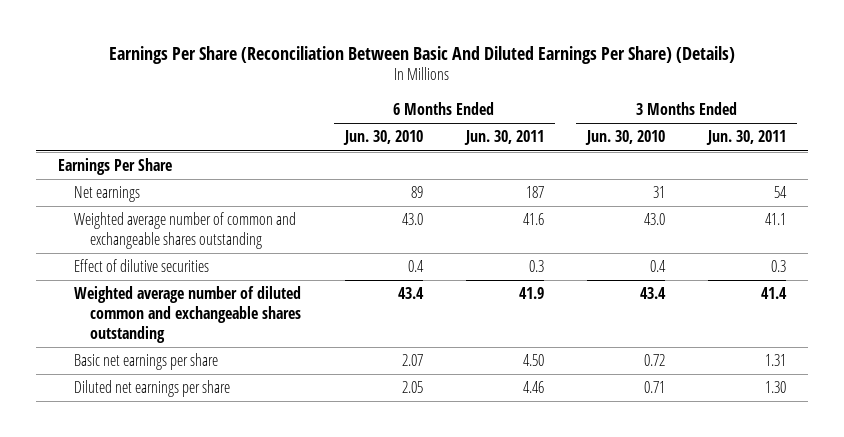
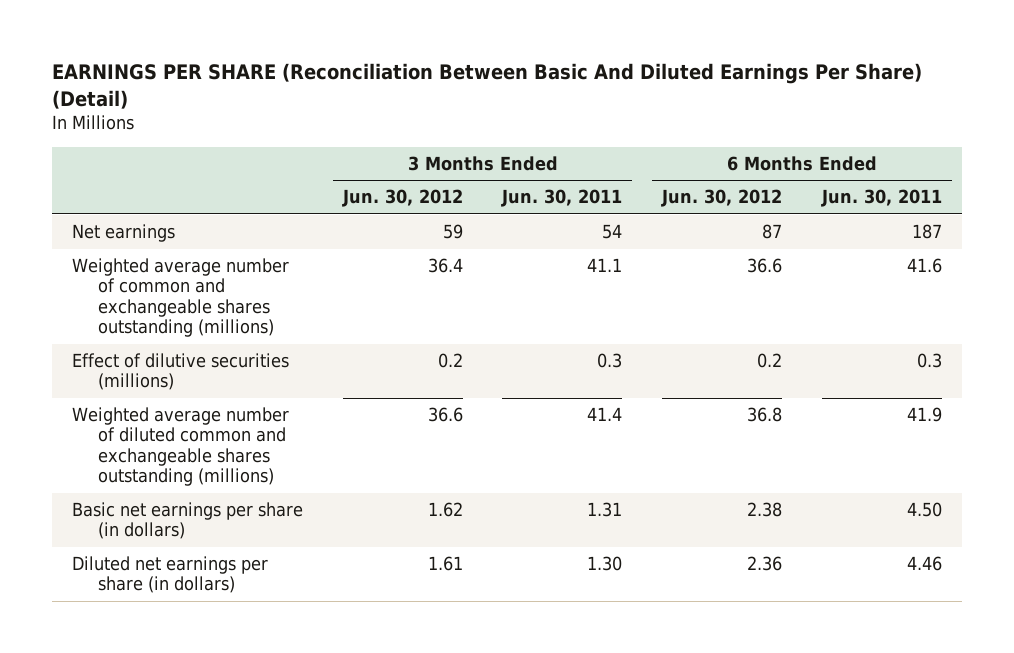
[108,45,735,64] Earnings Per Share (Reconciliation Between Basic And Diluted Earnings Per Share) (Details) -> [51,62,922,109] EARNINGS PER SHARE (Reconciliation Between Basic And Diluted Earnings Per Share) (Detail)
[342,130,423,146] Jun. 30, 2010 -> none
[585,130,666,146] Jun. 30, 2010 -> none
none -> [341,189,463,208] Jun. 30, 2012
none -> [661,189,783,208] Jun. 30, 2012
[57,158,172,176] Earnings Per Share -> none
[73,212,296,250] Weighted average number of common and exchangeable shares outstanding -> [71,258,289,338] Weighted average number of common and exchangeable shares outstanding (millions)
[73,259,209,273] Effect of dilutive securities -> [71,353,289,391] Effect of dilutive securities (millions)
[73,286,302,343] Weighted average number of diluted common and exchangeable shares outstanding -> [71,407,289,487] Weighted average number of diluted common and exchangeable shares outstanding (millions)
[73,353,218,371] Basic net earnings per share -> [71,502,303,540] Basic net earnings per share (in dollars)
[73,380,230,398] Diluted net earnings per share -> [71,556,268,594] Diluted net earnings per share (in dollars)

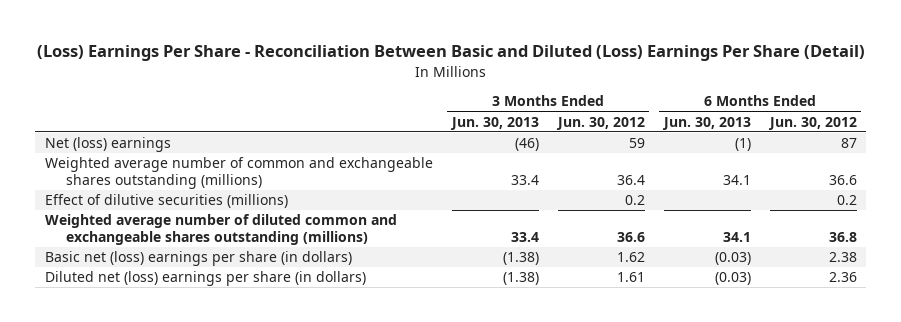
[51,62,922,109] EARNINGS PER SHARE (Reconciliation Between Basic And Diluted Earnings Per Share) (Detail) -> [36,45,865,62] (Loss) Earnings Per Share - Reconciliation Between Basic and Diluted (Loss) Earnings Per Share (Detail)
[501,189,623,208] Jun. 30, 2011 -> none
[821,189,943,208] Jun. 30, 2011 -> none
none -> [449,116,539,130] Jun. 30, 2013
none -> [661,116,751,130] Jun. 30, 2013
[71,224,175,243] Net earnings -> [44,137,171,153] Net (loss) earnings
[71,502,303,540] Basic net earnings per share (in dollars) -> [44,251,352,267] Basic net (loss) earnings per share (in dollars)
[71,556,268,594] Diluted net earnings per share (in dollars) -> [44,271,366,287] Diluted net (loss) earnings per share (in dollars)

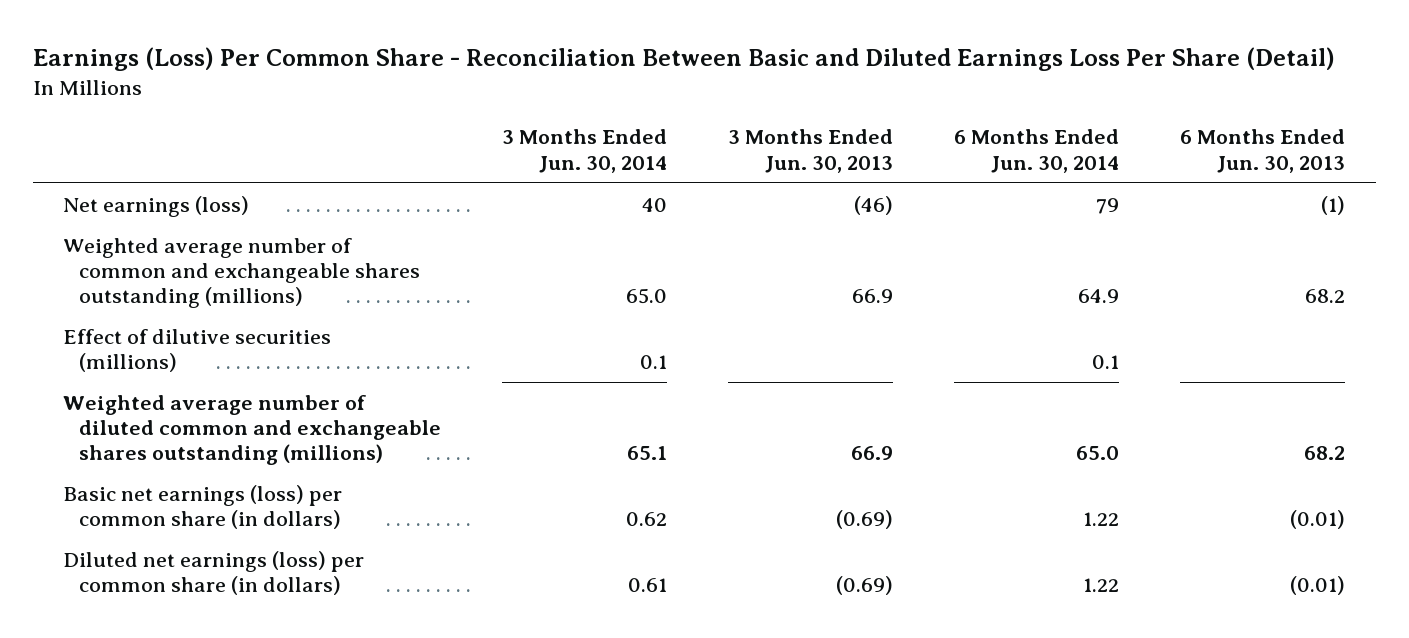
[36,45,865,62] (Loss) Earnings Per Share - Reconciliation Between Basic and Diluted (Loss) Earnings Per Share (Detail) -> [32,47,1335,72] Earnings (Loss) Per Common Share - Reconciliation Between Basic and Diluted Earnings Loss Per Share (Detail)
[555,116,645,130] Jun. 30, 2012 -> none
[767,116,857,130] Jun. 30, 2012 -> none
none -> [501,129,667,173] 3 Months Ended Jun. 30, 2014
none -> [954,129,1120,173] 6 Months Ended Jun. 30, 2014
[44,137,171,153] Net (loss) earnings -> [63,195,250,217] Net earnings (loss)
[510,174,539,185] 33.4 -> [851,289,893,304] 66.9
[722,174,751,185] 34.1 -> [1305,289,1346,304] 68.2
[510,231,539,242] 33.4 -> [850,446,893,461] 66.9
[722,231,751,242] 34.1 -> [1304,446,1346,461] 68.2
[44,251,352,267] Basic net (loss) earnings per share (in dollars) -> [63,484,343,529] Basic net earnings (loss) per common share (in dollars)
[502,252,539,266] (1.38) -> [835,509,893,529] (0.69)
[714,252,751,266] (0.03) -> [1290,509,1346,529] (0.01)
[44,271,366,287] Diluted net (loss) earnings per share (in dollars) -> [63,550,365,595] Diluted net earnings (loss) per common share (in dollars)
[502,272,539,286] (1.38) -> [835,575,893,595] (0.69)
[714,272,751,286] (0.03) -> [1290,575,1346,595] (0.01)

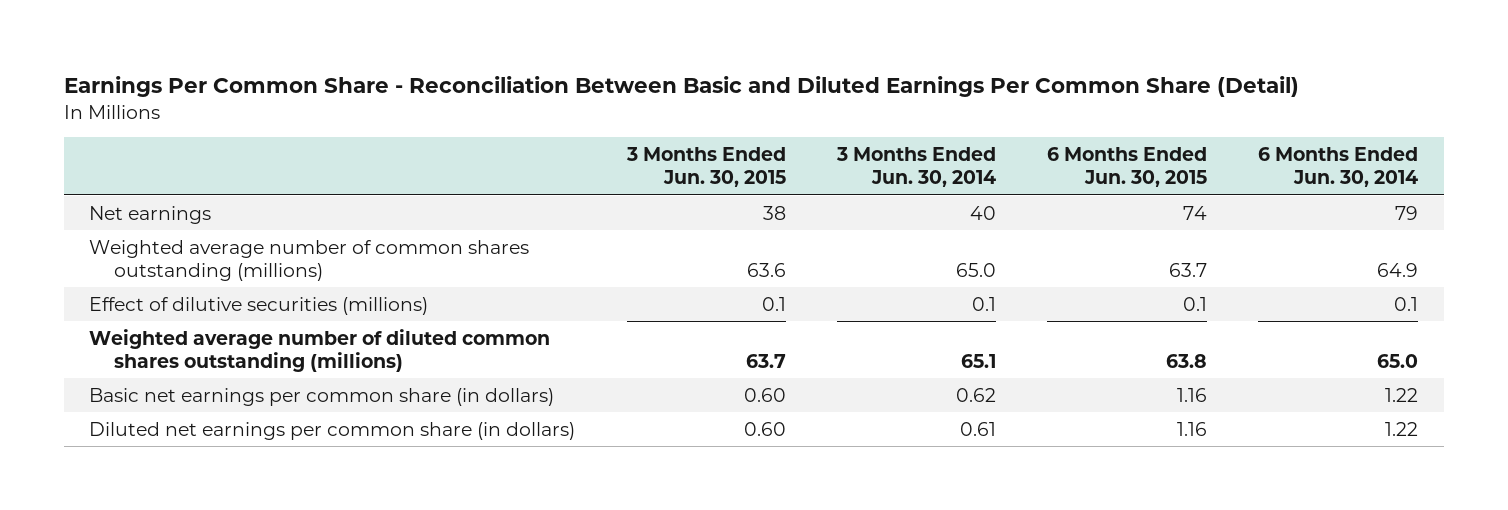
[32,47,1335,72] Earnings (Loss) Per Common Share - Reconciliation Between Basic and Diluted Earnings Loss Per Share (Detail) -> [63,76,1299,98] Earnings Per Common Share - Reconciliation Between Basic and Diluted Earnings Per Common Share (Detail)
[727,129,893,173] 3 Months Ended Jun. 30, 2013 -> none
[1180,129,1346,173] 6 Months Ended Jun. 30, 2013 -> none
none -> [625,147,786,188] 3 Months Ended Jun. 30, 2015
none -> [1047,147,1208,188] 6 Months Ended Jun. 30, 2015
[63,195,250,217] Net earnings (loss) -> [89,205,212,224] Net earnings
[63,237,420,309] Weighted average number of common and exchangeable shares outstanding (millions) -> [89,239,530,281] Weighted average number of common shares outstanding (millions)
[63,394,441,466] Weighted average number of diluted common and exchangeable shares outstanding (millions) -> [89,328,551,372] Weighted average number of diluted common shares outstanding (millions)
[63,484,343,529] Basic net earnings (loss) per common share (in dollars) -> [89,387,555,406] Basic net earnings per common share (in dollars)
[63,550,365,595] Diluted net earnings (loss) per common share (in dollars) -> [89,421,576,440] Diluted net earnings per common share (in dollars)

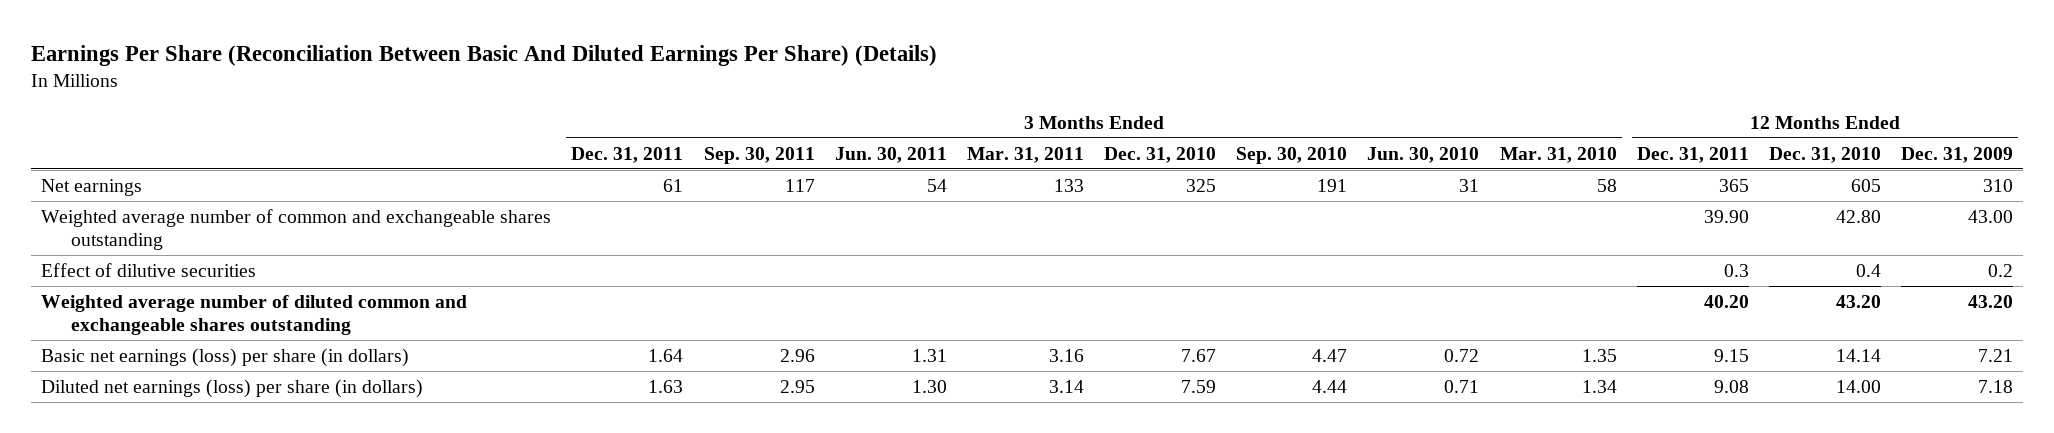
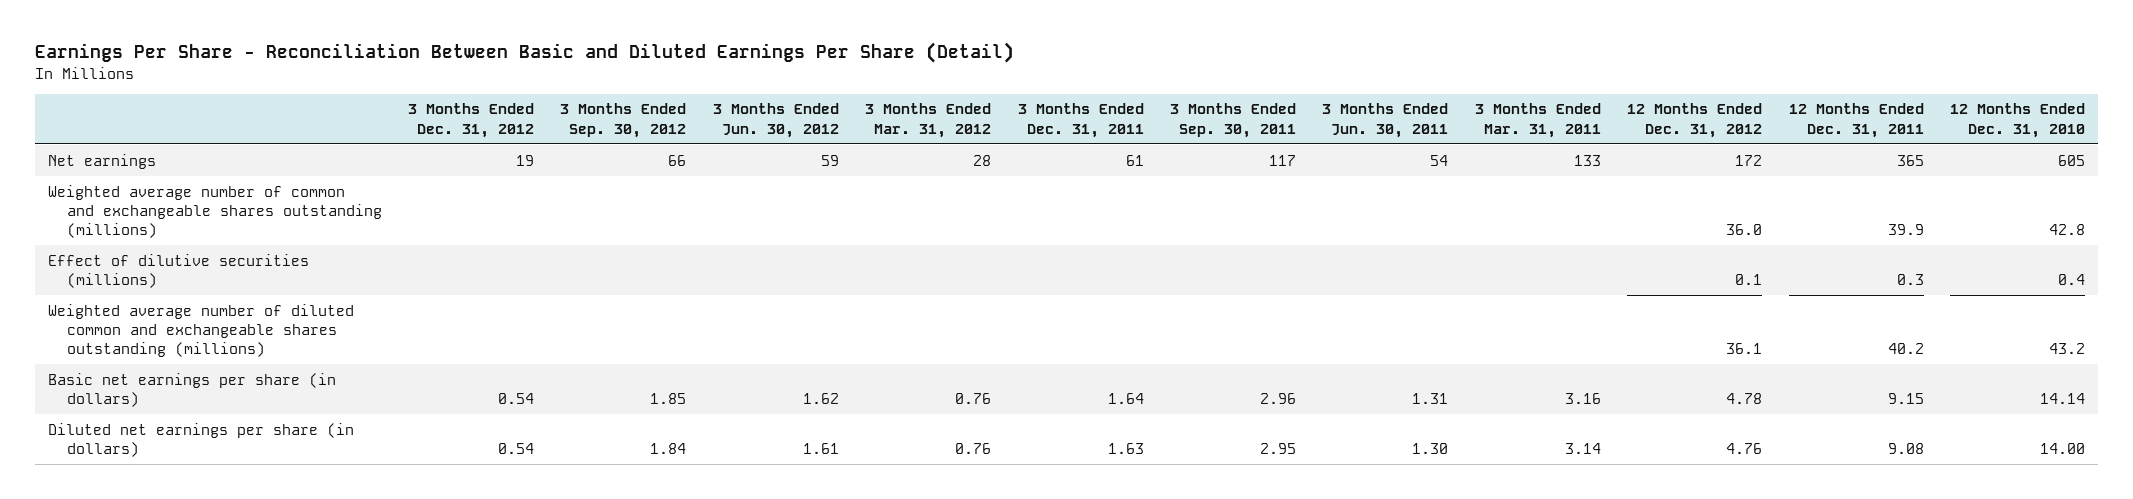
[31,45,938,67] Earnings Per Share (Reconciliation Between Basic And Diluted Earnings Per Share) (Details) -> [34,42,1014,64] Earnings Per Share - Reconciliation Between Basic and Diluted Earnings Per Share (Detail)
[1104,146,1217,163] Dec. 31, 2010 -> none
[1236,146,1348,164] Sep. 30, 2010 -> none
[1367,146,1480,163] Jun. 30, 2010 -> none
[1499,146,1617,163] Mar. 31, 2010 -> none
[1901,146,2014,163] Dec. 31, 2009 -> none
none -> [408,103,535,138] 3 Months Ended Dec. 31, 2012
none -> [560,103,687,138] 3 Months Ended Sep. 30, 2012
none -> [712,103,839,138] 3 Months Ended Jun. 30, 2012
none -> [865,103,992,138] 3 Months Ended Mar. 31, 2012
none -> [1627,103,1763,138] 12 Months Ended Dec. 31, 2012
[41,208,552,251] Weighted average number of common and exchangeable shares outstanding -> [48,184,382,239] Weighted average number of common and exchangeable shares outstanding (millions)
[1703,209,1749,223] 39.90 -> [1887,224,1924,236] 39.9
[1836,209,1882,223] 42.80 -> [2048,224,2085,236] 42.8
[41,262,257,277] Effect of dilutive securities -> [48,253,310,288] Effect of dilutive securities (millions)
[41,294,468,336] Weighted average number of diluted common and exchangeable shares outstanding -> [48,303,355,358] Weighted average number of diluted common and exchangeable shares outstanding (millions)
[1703,294,1749,308] 40.20 -> [1887,343,1924,355] 40.2
[1836,294,1882,308] 43.20 -> [2048,343,2085,355] 43.2
[41,347,410,367] Basic net earnings (loss) per share (in dollars) -> [48,372,337,407] Basic net earnings per share (in dollars)
[41,378,424,398] Diluted net earnings (loss) per share (in dollars) -> [48,422,355,457] Diluted net earnings per share (in dollars)

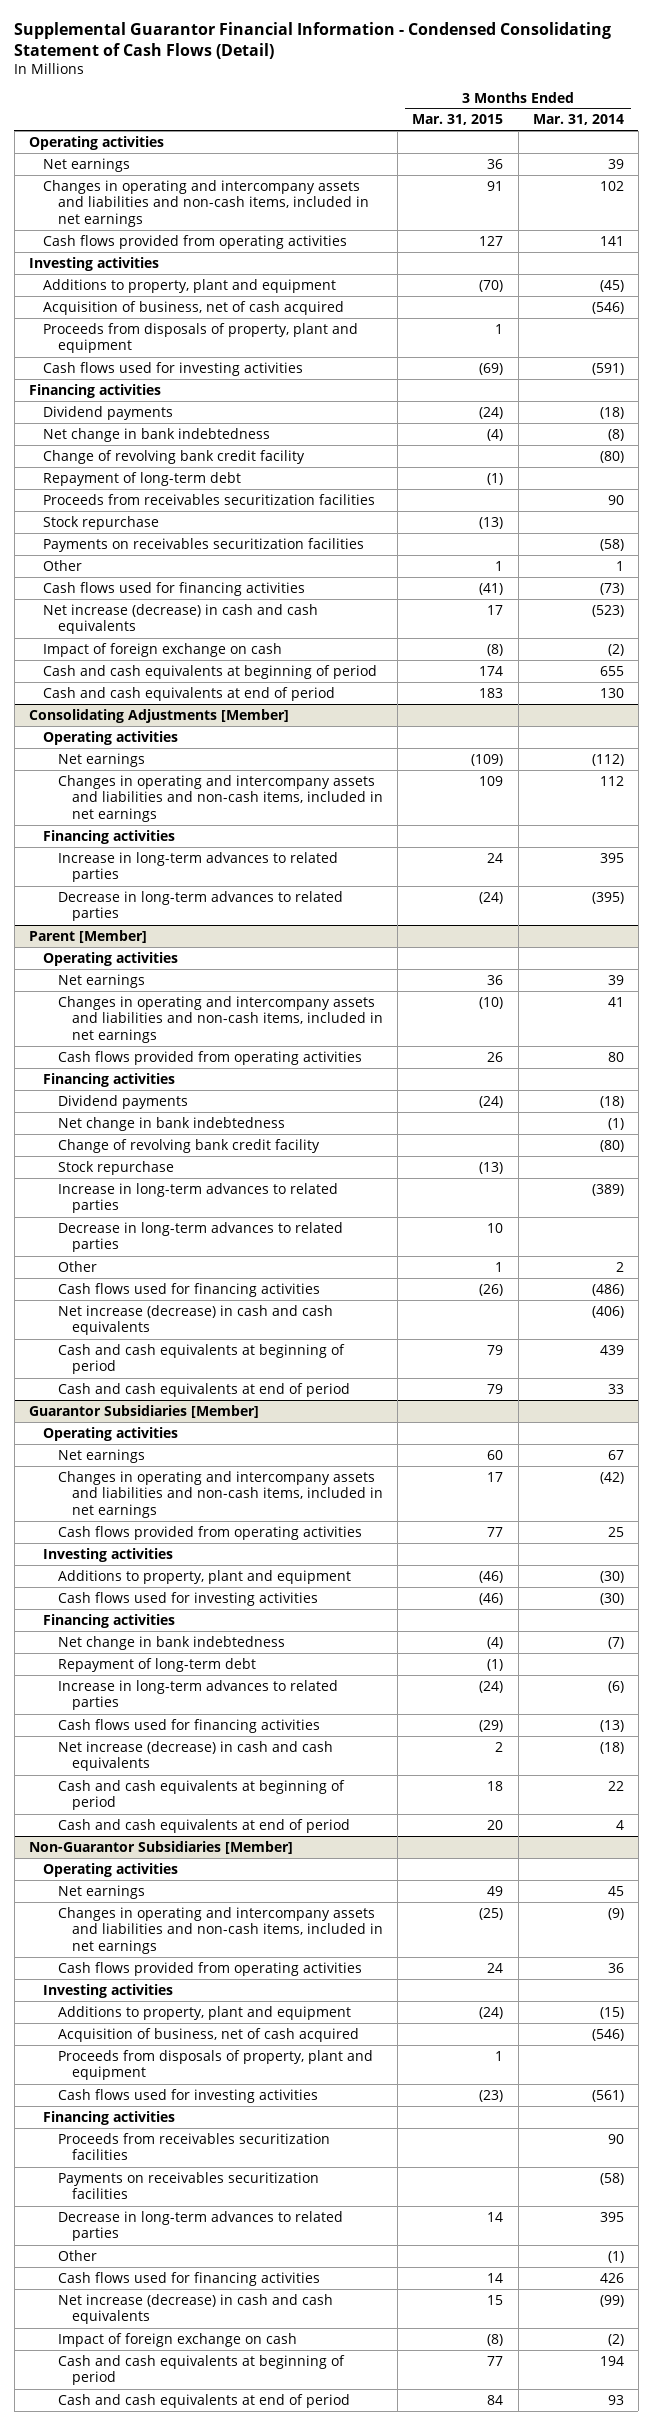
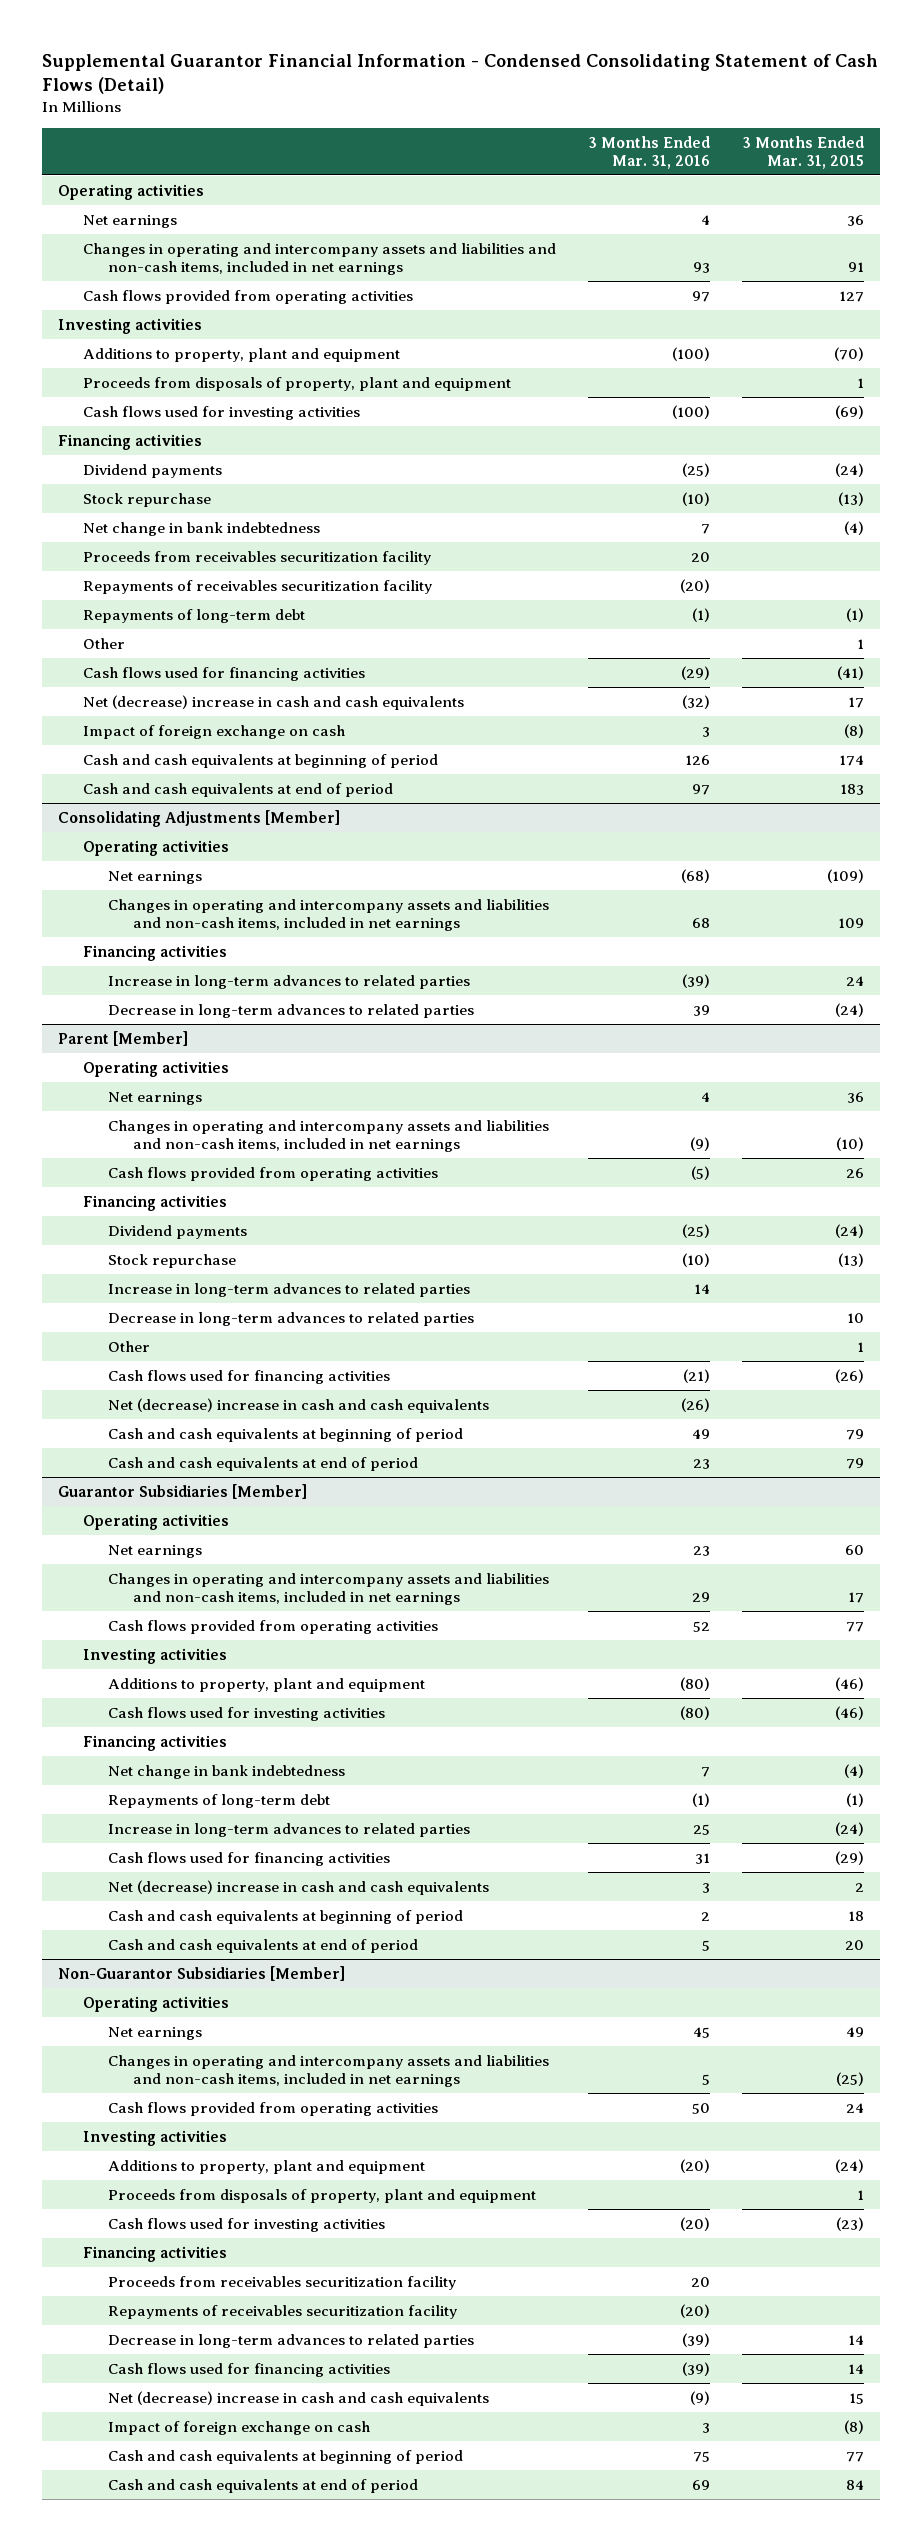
[532,114,624,126] Mar. 31, 2014 -> none
none -> [588,135,711,169] 3 Months Ended Mar. 31, 2016
[43,300,345,315] Acquisition of business, net of cash acquired -> none
[43,449,306,464] Change of revolving bank credit facility -> none
[43,471,242,486] Repayment of long-term debt -> none
[43,493,376,505] Proceeds from receivables securitization facilities -> none
[43,427,271,442] Net change in bank indebtedness -> [83,521,321,536] Net change in bank indebtedness
none -> [83,550,432,565] Proceeds from receivables securitization facility
[43,537,365,552] Payments on receivables securitization facilities -> [83,579,433,594] Repayments of receivables securitization facility
none -> [83,608,306,623] Repayments of long-term debt
[43,603,319,635] Net increase (decrease) in cash and cash equivalents -> [83,694,465,710] Net (decrease) increase in cash and cash equivalents
[57,1116,285,1131] Net change in bank indebtedness -> none
[57,1138,320,1153] Change of revolving bank credit facility -> none
[57,1304,333,1336] Net increase (decrease) in cash and cash equivalents -> [108,1397,490,1413] Net (decrease) increase in cash and cash equivalents
[57,1657,256,1672] Repayment of long-term debt -> [108,1793,331,1808] Repayments of long-term debt
[57,1740,333,1772] Net increase (decrease) in cash and cash equivalents -> [108,1879,490,1895] Net (decrease) increase in cash and cash equivalents
[57,2027,359,2042] Acquisition of business, net of cash acquired -> none
[57,2132,330,2161] Proceeds from receivables securitization facilities -> [108,2275,457,2290] Proceeds from receivables securitization facility
[57,2171,319,2200] Payments on receivables securitization facilities -> [108,2304,458,2319] Repayments of receivables securitization facility
[57,2249,97,2261] Other -> none
[57,2293,333,2325] Net increase (decrease) in cash and cash equivalents -> [108,2390,490,2406] Net (decrease) increase in cash and cash equivalents

